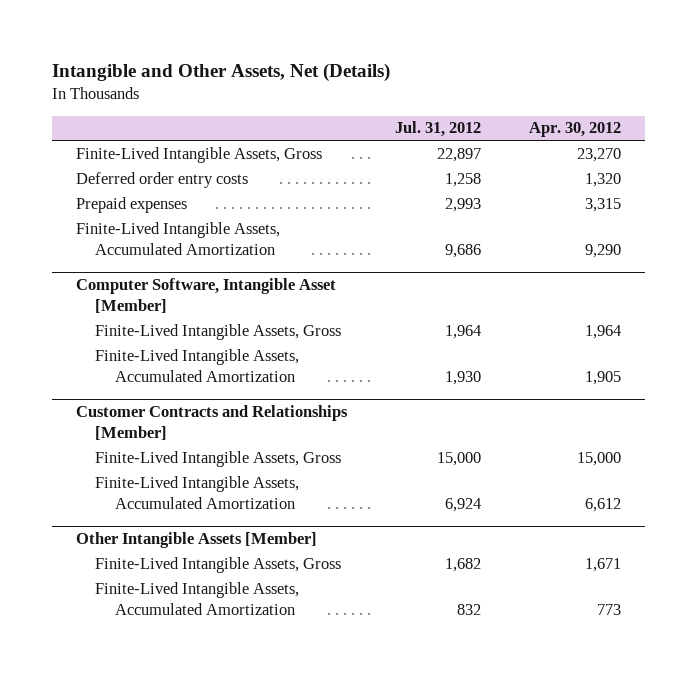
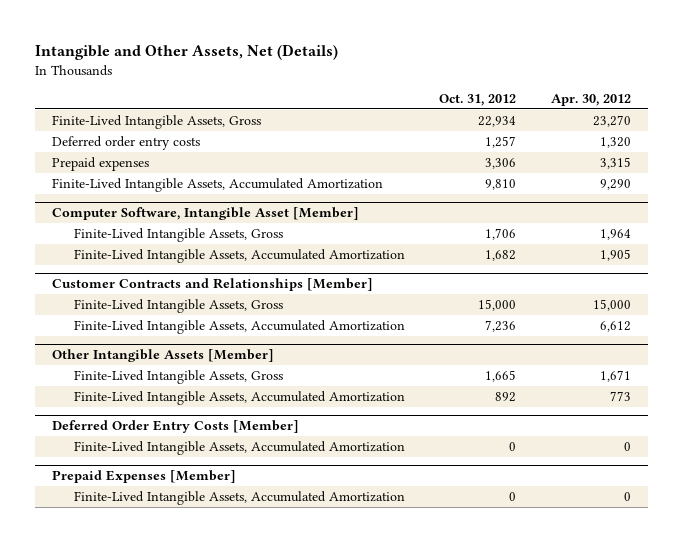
[394,121,481,138] Jul. 31, 2012 -> none
none -> [439,94,517,107] Oct. 31, 2012
none -> [51,420,299,434] Deferred Order Entry Costs [Member]
none -> [73,440,405,455] Finite-Lived Intangible Assets, Accumulated Amortization
none -> [51,470,236,484] Prepaid Expenses [Member]
none -> [73,490,405,505] Finite-Lived Intangible Assets, Accumulated Amortization

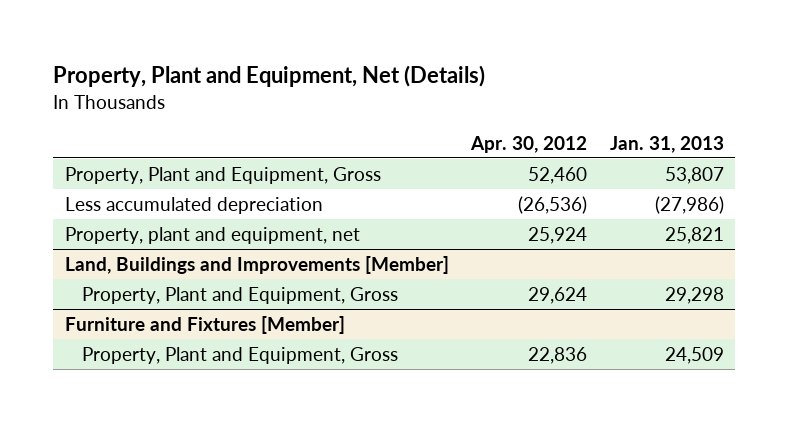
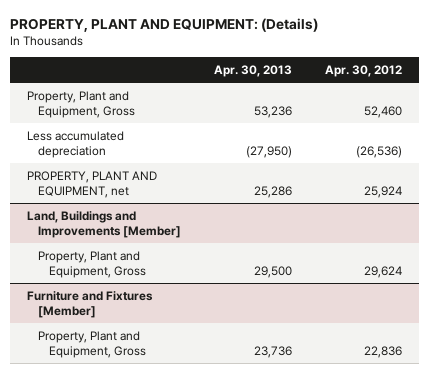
[53,65,486,88] Property, Plant and Equipment, Net (Details) -> [10,18,319,33] PROPERTY, PLANT AND EQUIPMENT: (Details)
[609,135,724,153] Jan. 31, 2013 -> none
none -> [214,64,293,77] Apr. 30, 2013
[64,226,360,244] Property, plant and equipment, net -> [26,170,157,199] PROPERTY, PLANT AND EQUIPMENT, net

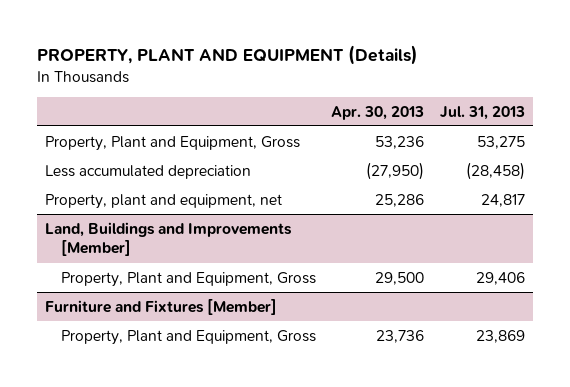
[10,18,319,33] PROPERTY, PLANT AND EQUIPMENT: (Details) -> [37,45,419,66] PROPERTY, PLANT AND EQUIPMENT (Details)
[325,64,403,77] Apr. 30, 2012 -> none
none -> [439,105,525,120] Jul. 31, 2013
[26,170,157,199] PROPERTY, PLANT AND EQUIPMENT, net -> [45,193,283,209] Property, plant and equipment, net

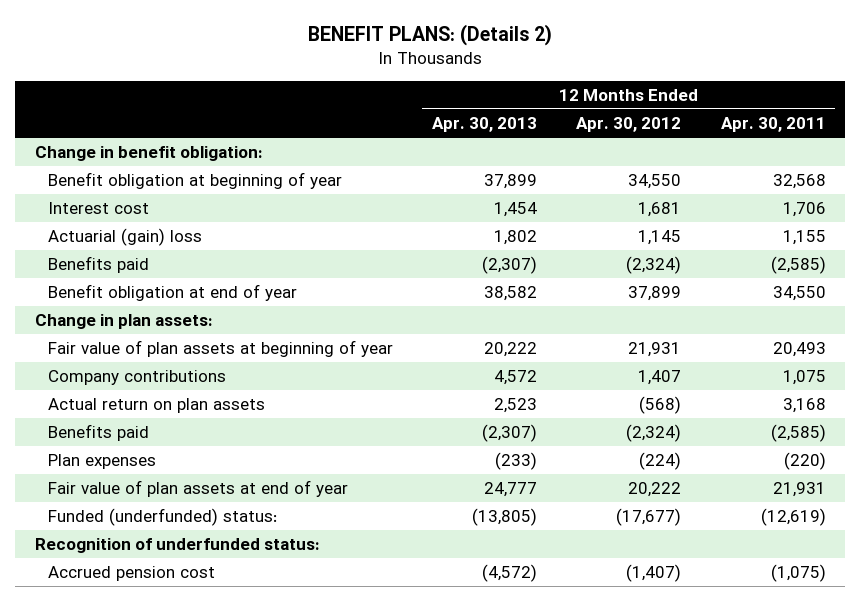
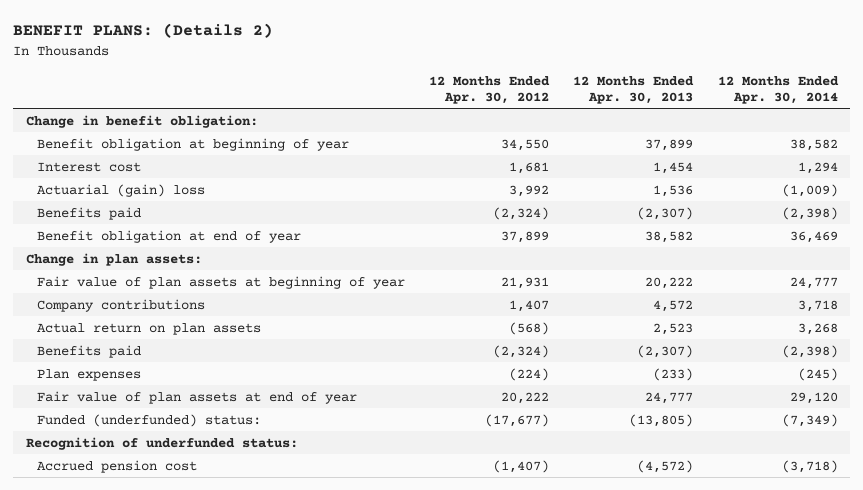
[720,116,826,132] Apr. 30, 2011 -> none
none -> [717,75,839,104] 12 Months Ended Apr. 30, 2014
[493,230,537,246] 1,802 -> [653,184,694,197] 1,536
[638,230,682,246] 1,145 -> [509,184,550,197] 3,992

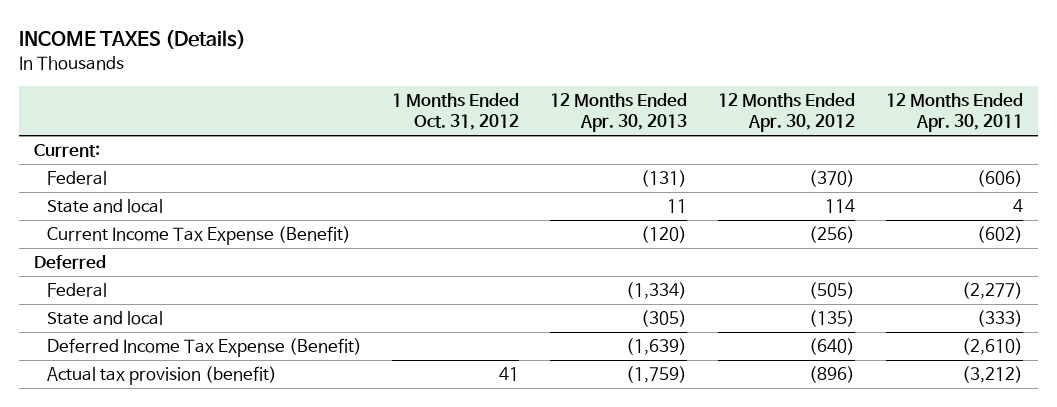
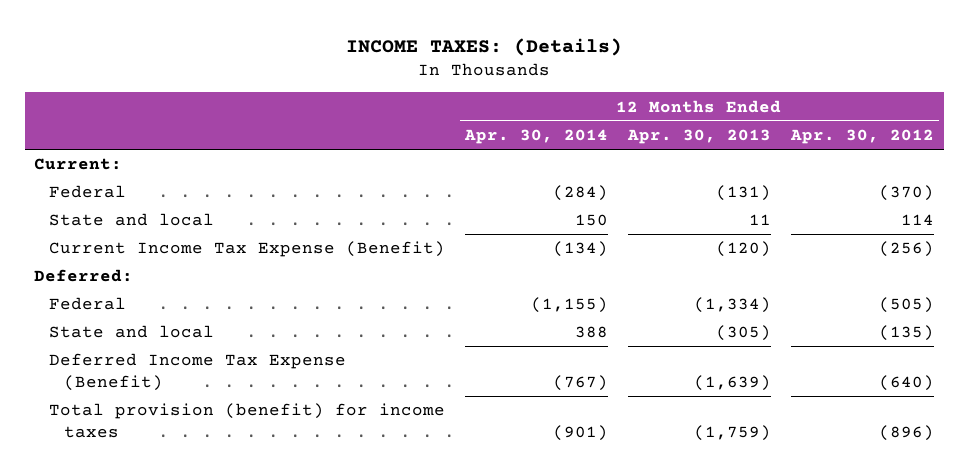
[19,29,247,49] INCOME TAXES (Details) -> [346,37,623,56] INCOME TAXES: (Details)
[392,92,520,131] 1 Months Ended Oct. 31, 2012 -> none
[885,92,1023,133] 12 Months Ended Apr. 30, 2011 -> none
none -> [463,128,608,144] Apr. 30, 2014
[34,255,107,270] Deferred -> [34,269,134,283] Deferred:
[46,366,277,386] Actual tax provision (benefit) -> [49,403,446,439] Total provision (benefit) for income taxes

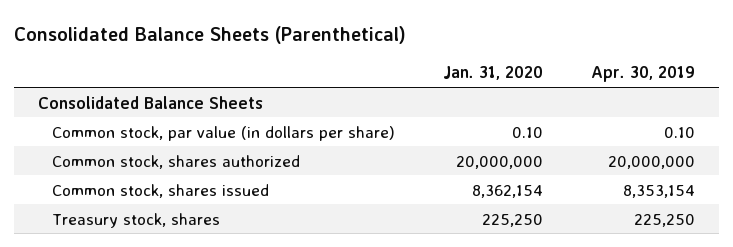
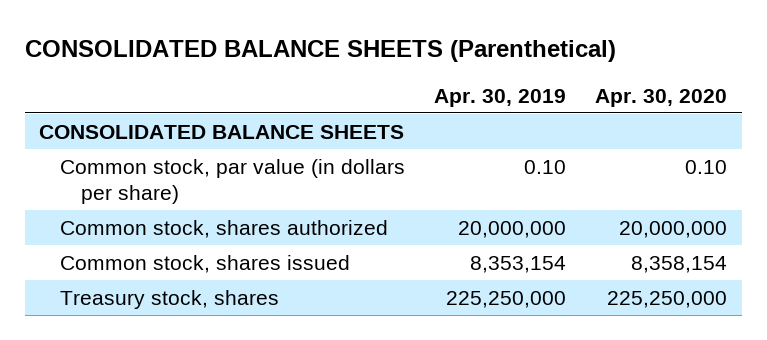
[14,25,407,44] Consolidated Balance Sheets (Parenthetical) -> [24,40,616,63] CONSOLIDATED BALANCE SHEETS (Parenthetical)
[442,66,543,81] Jan. 31, 2020 -> none
none -> [595,88,728,107] Apr. 30, 2020
[38,95,264,109] Consolidated Balance Sheets -> [39,124,405,139] CONSOLIDATED BALANCE SHEETS
[634,213,696,227] 225,250 -> [446,290,567,308] 225,250,000

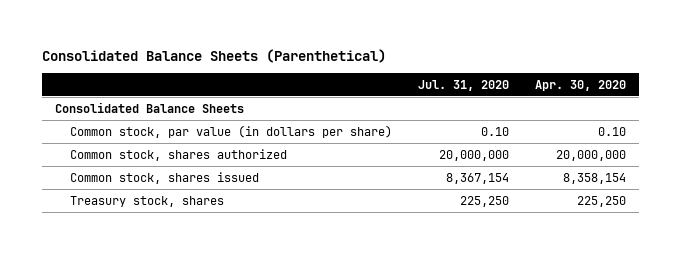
[24,40,616,63] CONSOLIDATED BALANCE SHEETS (Parenthetical) -> [42,49,387,64] Consolidated Balance Sheets (Parenthetical)
[434,88,567,107] Apr. 30, 2019 -> none
none -> [418,80,510,92] Jul. 31, 2020
[39,124,405,139] CONSOLIDATED BALANCE SHEETS -> [55,101,245,113] Consolidated Balance Sheets
[607,290,728,308] 225,250,000 -> [576,195,626,207] 225,250

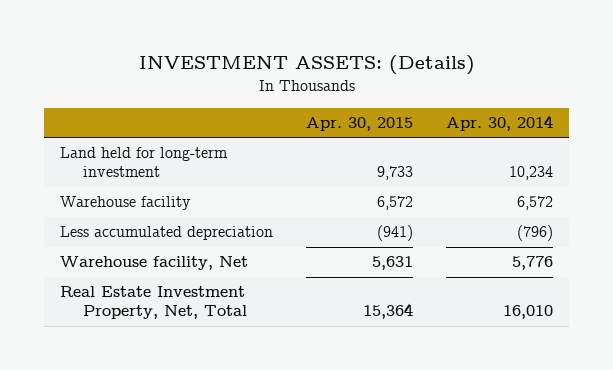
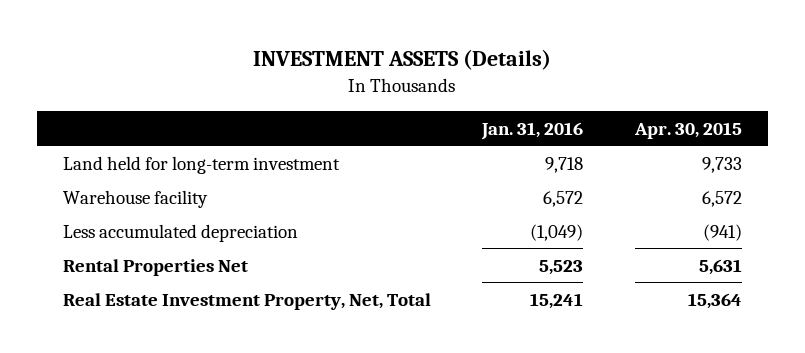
[138,55,475,76] INVESTMENT ASSETS: (Details) -> [253,49,552,71] INVESTMENT ASSETS (Details)
[445,114,553,131] Apr. 30, 2014 -> none
none -> [481,121,584,140] Jan. 31, 2016
[60,256,249,271] Warehouse facility, Net -> [62,258,248,276] Rental Properties Net

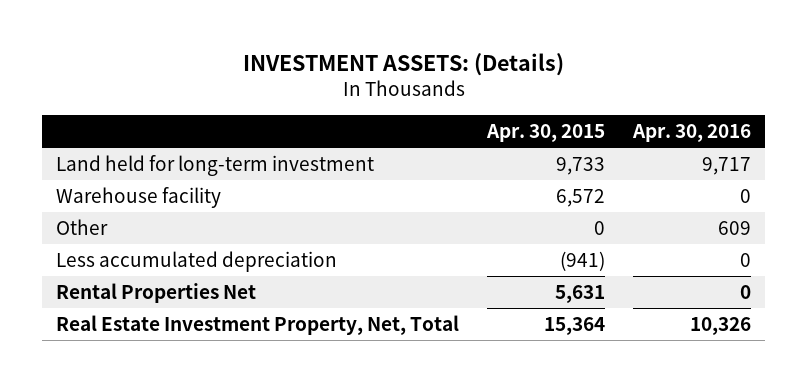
[253,49,552,71] INVESTMENT ASSETS (Details) -> [242,53,564,77] INVESTMENT ASSETS: (Details)
[481,121,584,140] Jan. 31, 2016 -> none
none -> [632,124,752,143] Apr. 30, 2016
none -> [55,218,108,235] Other

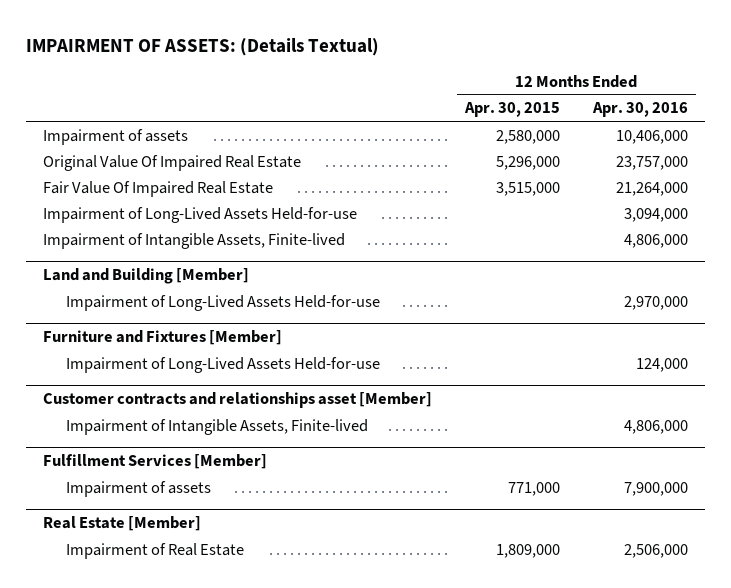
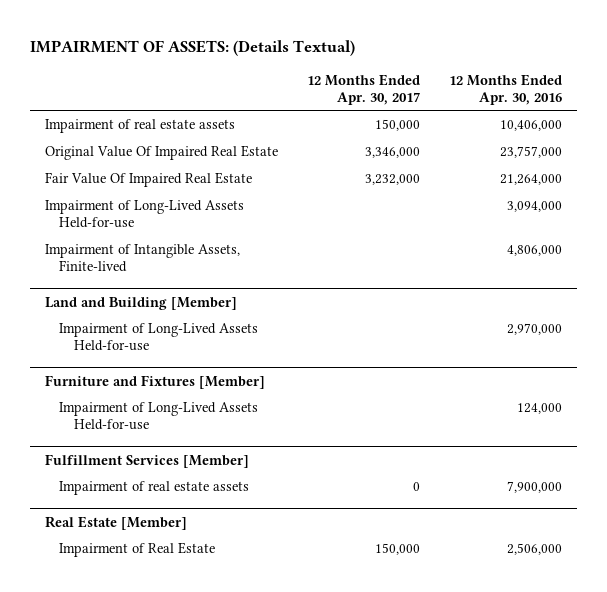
[463,102,560,118] Apr. 30, 2015 -> none
none -> [306,73,420,105] 12 Months Ended Apr. 30, 2017
[42,128,188,145] Impairment of assets -> [44,118,235,133] Impairment of real estate assets
[42,392,432,409] Customer contracts and relationships asset [Member] -> none
[65,418,368,435] Impairment of Intangible Assets, Finite-lived -> none
[65,480,211,497] Impairment of assets -> [59,480,250,495] Impairment of real estate assets

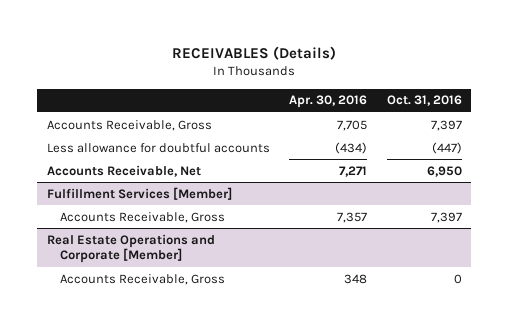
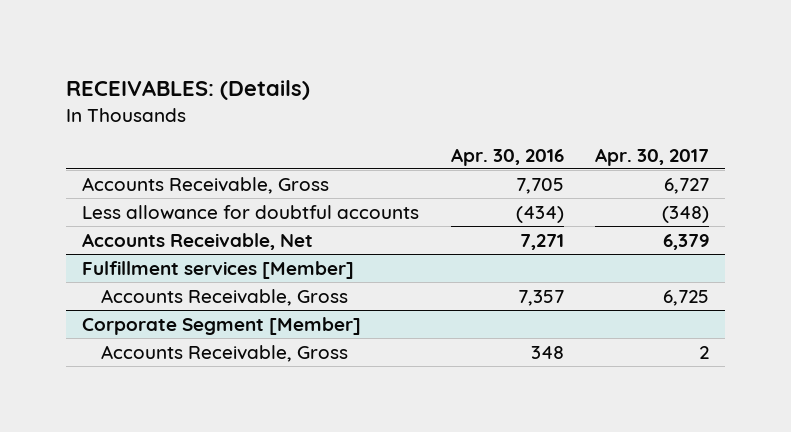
[172,45,337,60] RECEIVABLES (Details) -> [65,79,310,100] RECEIVABLES: (Details)
[386,95,462,107] Oct. 31, 2016 -> none
none -> [595,147,710,166] Apr. 30, 2017
[46,186,232,200] Fulfillment Services [Member] -> [81,260,354,279] Fulfillment services [Member]
[46,233,215,264] Real Estate Operations and Corporate [Member] -> none
none -> [81,316,361,335] Corporate Segment [Member]

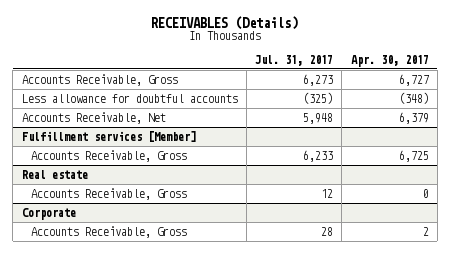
[65,79,310,100] RECEIVABLES: (Details) -> [151,15,299,30] RECEIVABLES (Details)
[450,147,564,166] Apr. 30, 2016 -> none
none -> [255,54,334,66] Jul. 31, 2017
none -> [21,169,88,179] Real estate
none -> [31,187,188,200] Accounts Receivable, Gross
[81,316,361,335] Corporate Segment [Member] -> [21,207,76,220] Corporate

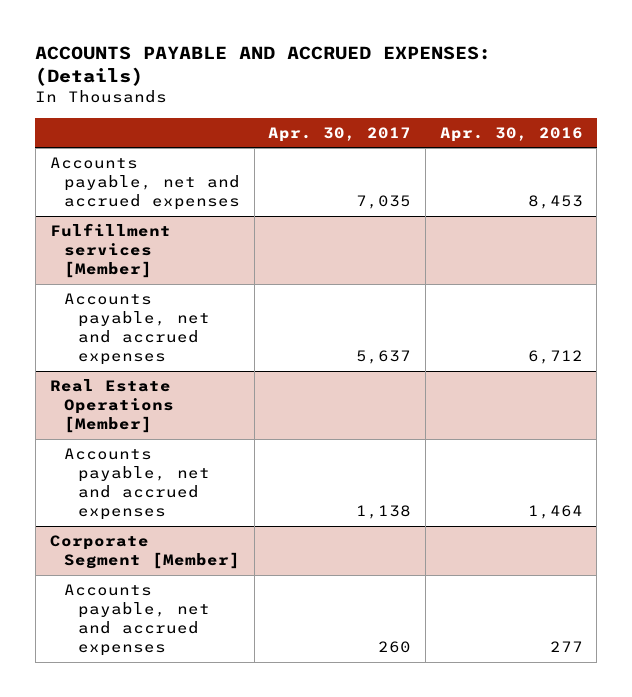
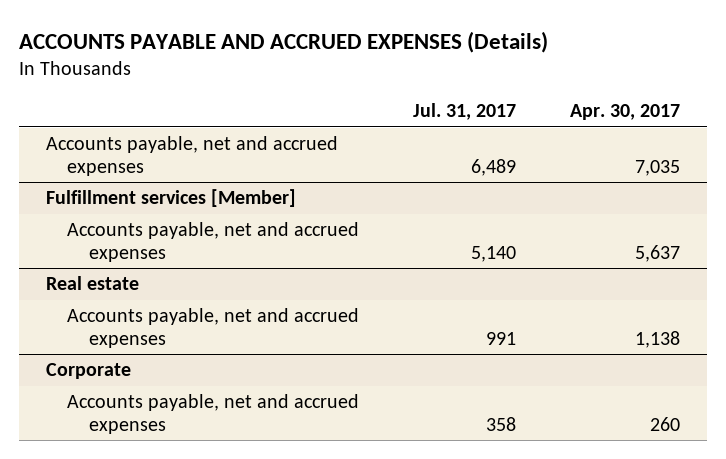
[35,45,492,87] ACCOUNTS PAYABLE AND ACCRUED EXPENSES: (Details) -> [18,31,548,54] ACCOUNTS PAYABLE AND ACCRUED EXPENSES (Details)
[439,126,583,142] Apr. 30, 2016 -> none
none -> [413,102,517,120] Jul. 31, 2017
[49,379,174,434] Real Estate Operations [Member] -> [45,276,139,291] Real estate
[49,535,240,570] Corporate Segment [Member] -> [45,363,131,380] Corporate

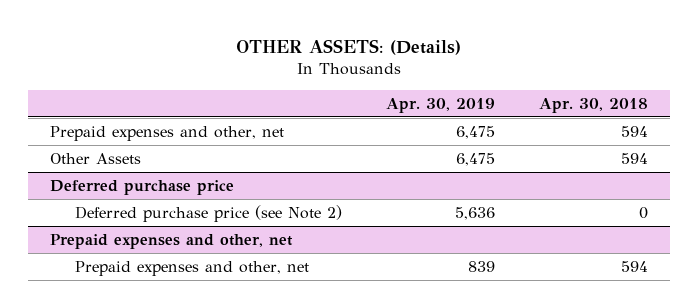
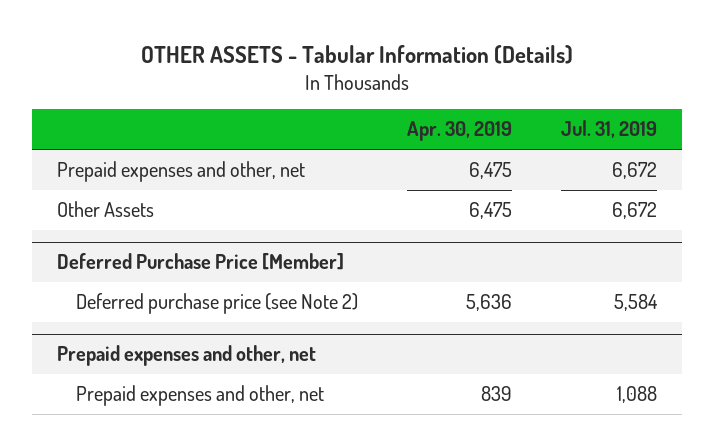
[236,38,462,55] OTHER ASSETS: (Details) -> [140,44,573,64] OTHER ASSETS - Tabular Information (Details)
[538,97,648,113] Apr. 30, 2018 -> none
none -> [560,120,657,139] Jul. 31, 2019
[50,179,235,195] Deferred purchase price -> [56,253,344,271] Deferred Purchase Price [Member]

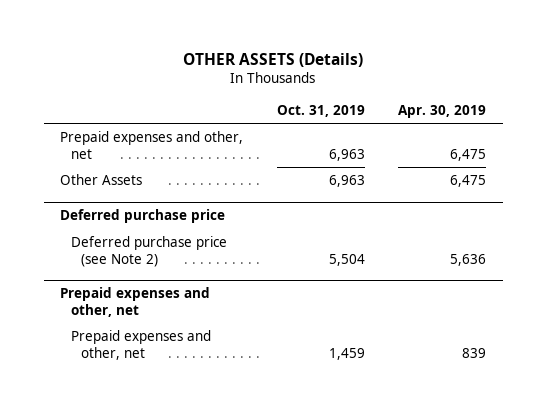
[140,44,573,64] OTHER ASSETS - Tabular Information (Details) -> [183,52,364,67] OTHER ASSETS (Details)
[560,120,657,139] Jul. 31, 2019 -> none
none -> [276,104,365,117] Oct. 31, 2019
[56,253,344,271] Deferred Purchase Price [Member] -> [60,209,226,224] Deferred purchase price

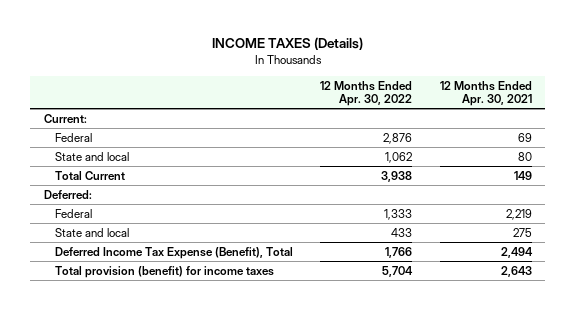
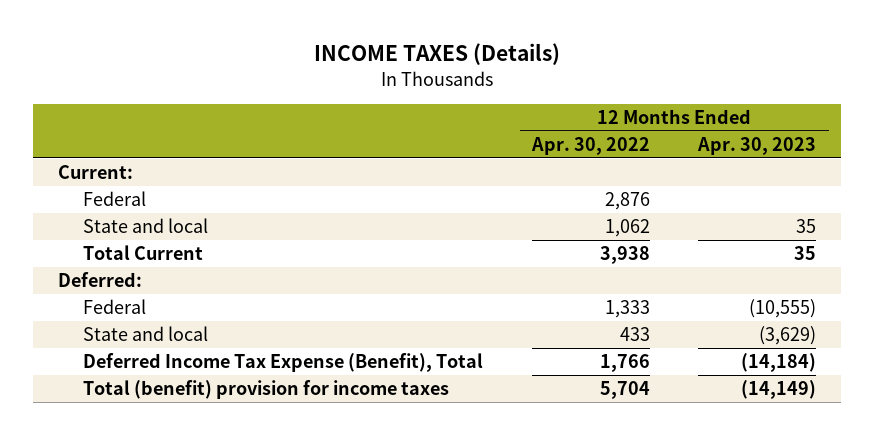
[439,80,532,106] 12 Months Ended Apr. 30, 2021 -> none
none -> [697,136,817,155] Apr. 30, 2023
[54,265,274,278] Total provision (benefit) for income taxes -> [83,379,450,399] Total (benefit) provision for income taxes

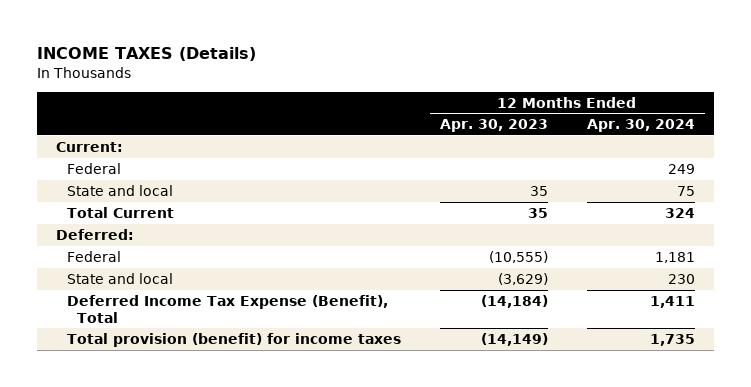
[530,136,650,155] Apr. 30, 2022 -> none
none -> [586,119,695,133] Apr. 30, 2024
[83,379,450,399] Total (benefit) provision for income taxes -> [66,332,401,347] Total provision (benefit) for income taxes

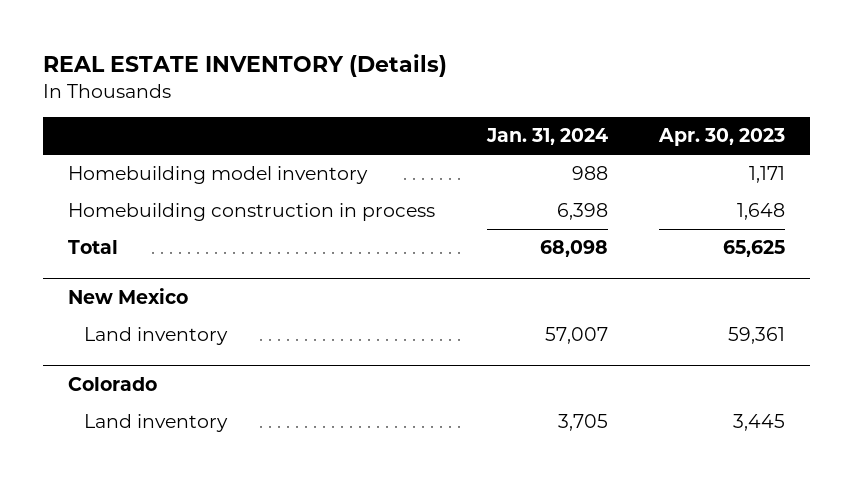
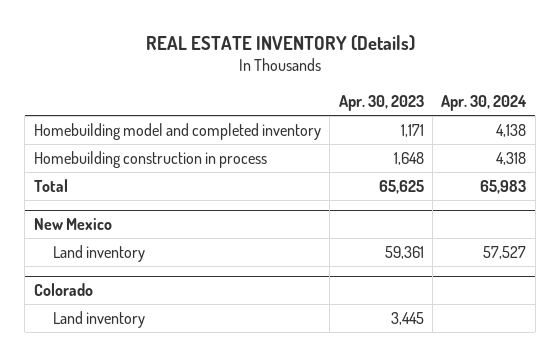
[485,128,608,146] Jan. 31, 2024 -> none
none -> [441,95,528,112] Apr. 30, 2024
[68,166,369,185] Homebuilding model inventory -> [33,122,321,140] Homebuilding model and completed inventory

